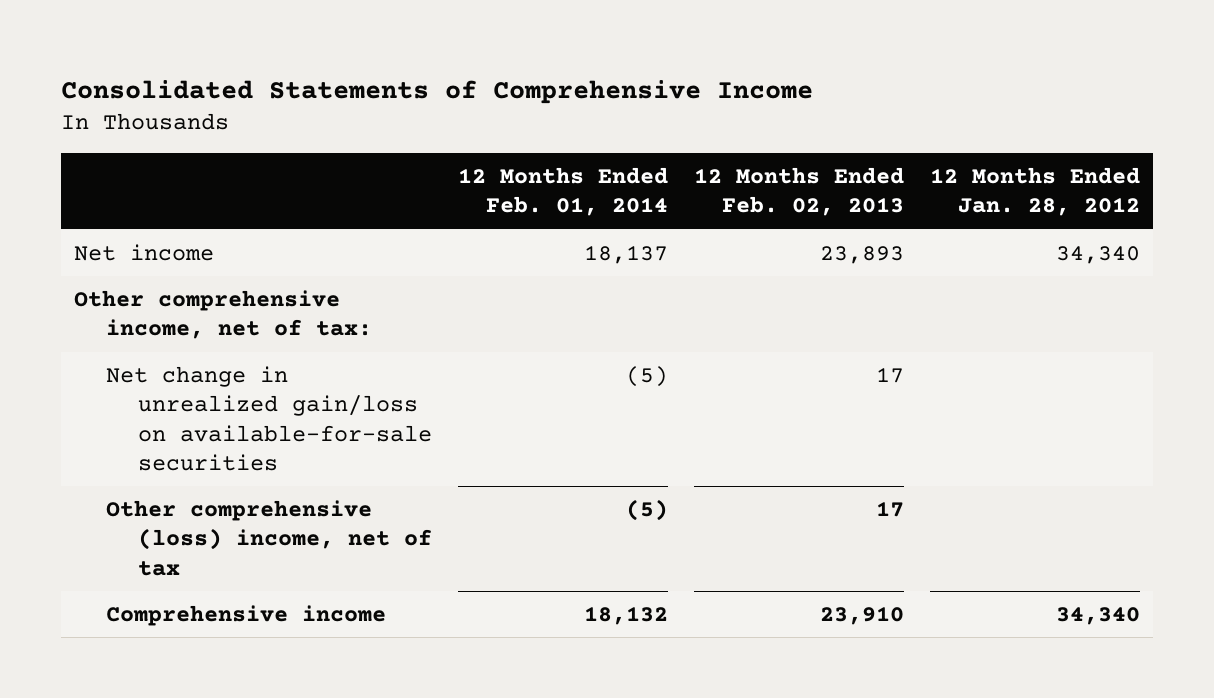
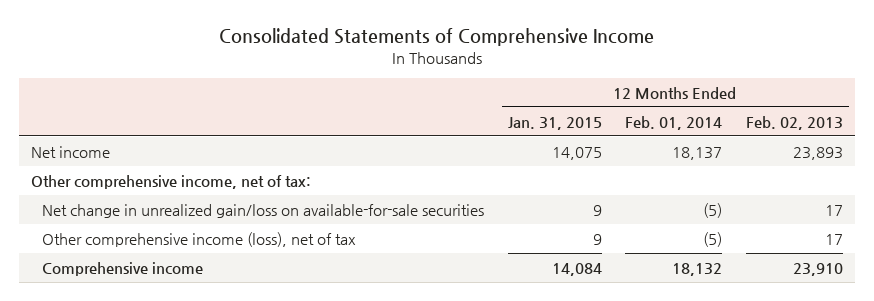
[930,166,1141,217] 12 Months Ended Jan. 28, 2012 -> none
none -> [507,116,602,130] Jan. 31, 2015
[106,499,433,576] Other comprehensive (loss) income, net of tax -> [41,231,356,247] Other comprehensive income (loss), net of tax

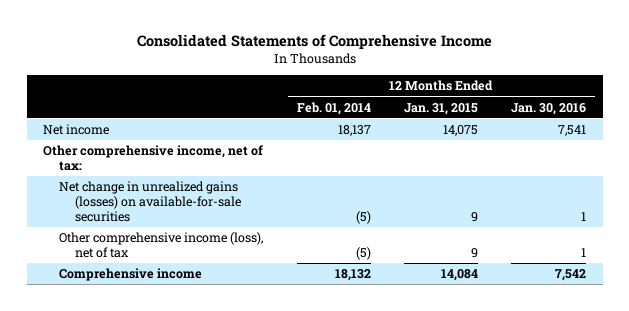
[746,115,844,130] Feb. 02, 2013 -> none
none -> [511,102,587,115] Jan. 30, 2016
[41,203,484,218] Net change in unrealized gain/loss on available-for-sale securities -> [58,181,241,222] Net change in unrealized gains (losses) on available-for-sale securities

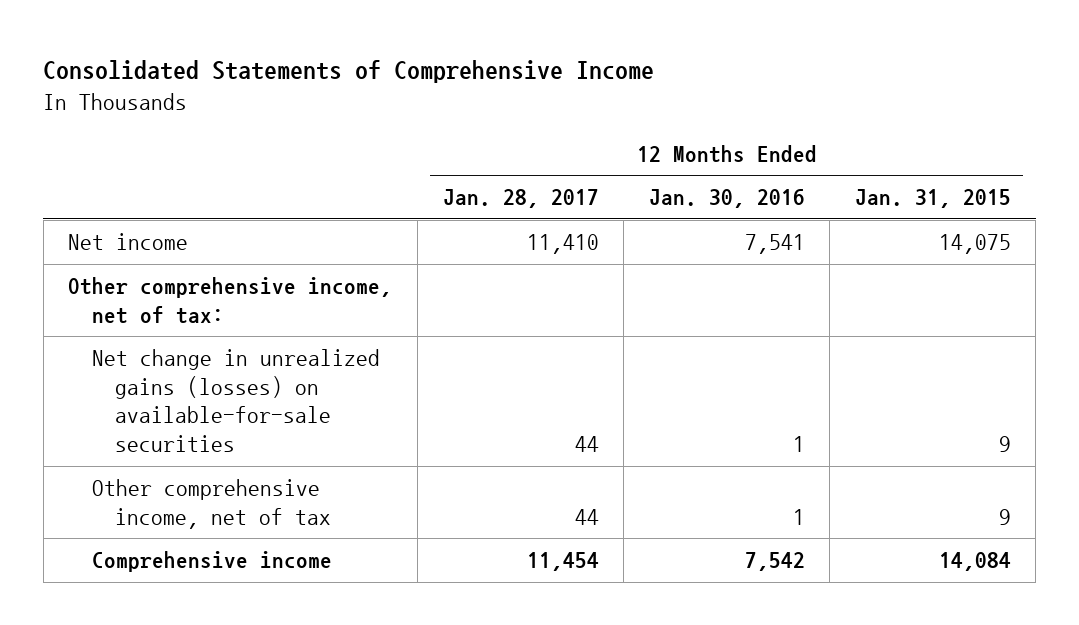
[296,101,371,115] Feb. 01, 2014 -> none
none -> [442,189,599,209] Jan. 28, 2017
[58,232,263,259] Other comprehensive income (loss), net of tax -> [91,479,331,529] Other comprehensive income, net of tax

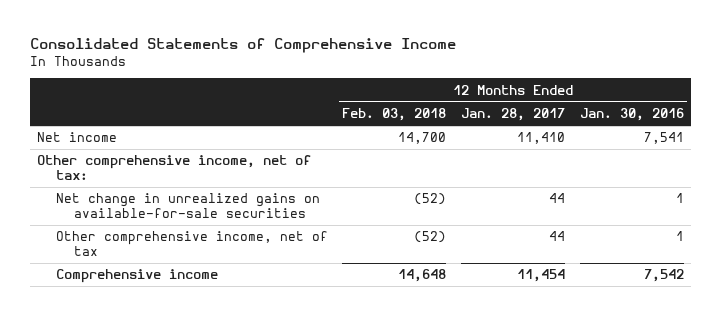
[854,189,1011,209] Jan. 31, 2015 -> none
none -> [342,108,447,122] Feb. 03, 2018
[91,349,380,453] Net change in unrealized gains (losses) on available-for-sale securities -> [55,193,320,219] Net change in unrealized gains on available-for-sale securities

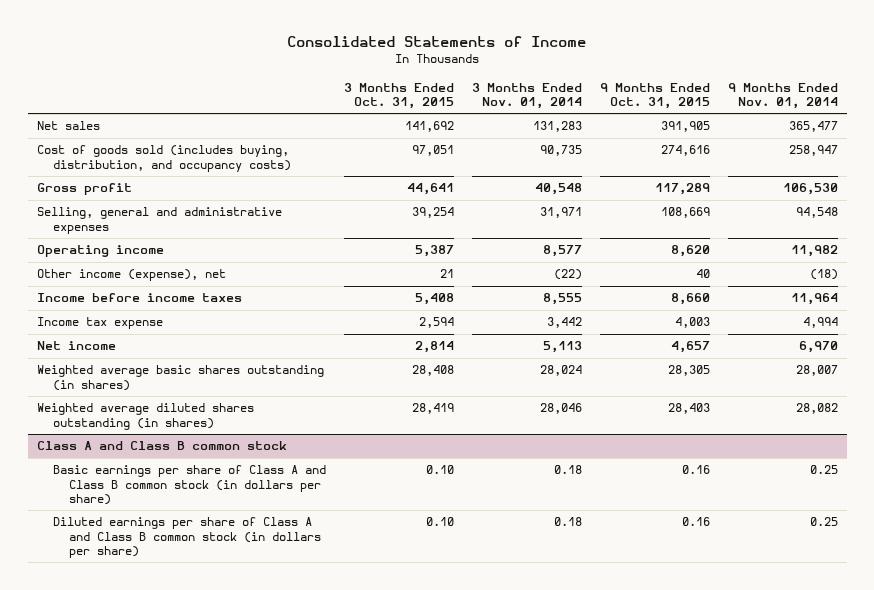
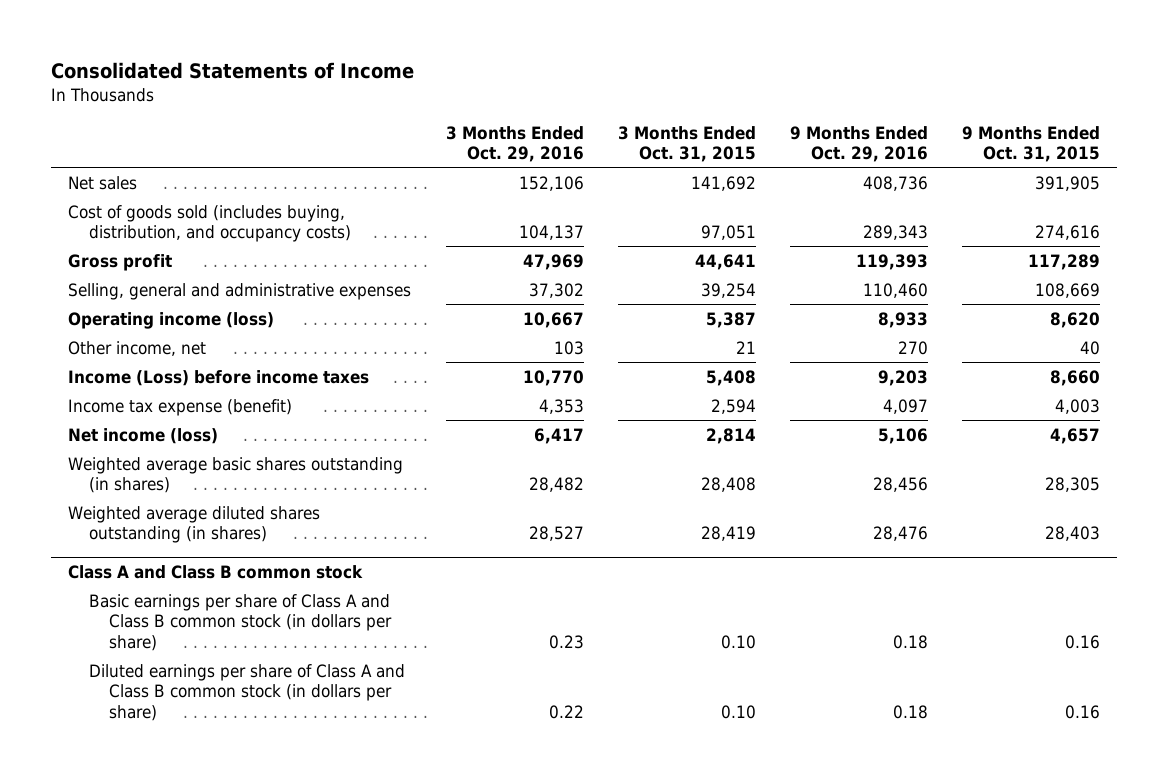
[471,82,582,109] 3 Months Ended Nov. 01, 2014 -> none
[727,82,838,109] 9 Months Ended Nov. 01, 2014 -> none
none -> [445,125,584,163] 3 Months Ended Oct. 29, 2016
none -> [790,125,929,163] 9 Months Ended Oct. 29, 2016
[36,245,164,258] Operating income -> [68,311,275,329] Operating income (loss)
[36,269,226,282] Other income (expense), net -> [68,340,207,356] Other income, net
[36,293,242,303] Income before income taxes -> [68,369,370,386] Income (Loss) before income taxes
[36,317,163,330] Income tax expense -> [68,398,293,416] Income tax expense (benefit)
[36,341,116,351] Net income -> [68,427,219,444] Net income (loss)

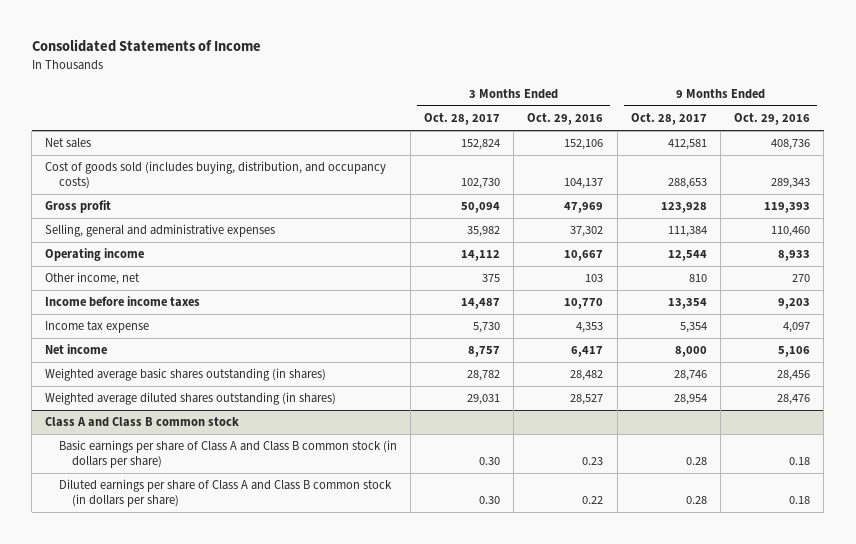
[617,125,756,163] 3 Months Ended Oct. 31, 2015 -> none
[962,125,1101,163] 9 Months Ended Oct. 31, 2015 -> none
none -> [424,113,501,126] Oct. 28, 2017
none -> [630,113,707,126] Oct. 28, 2017
[68,311,275,329] Operating income (loss) -> [45,248,145,262] Operating income
[68,369,370,386] Income (Loss) before income taxes -> [45,296,201,308] Income before income taxes
[68,398,293,416] Income tax expense (benefit) -> [45,321,150,334] Income tax expense
[68,427,219,444] Net income (loss) -> [45,344,108,355] Net income

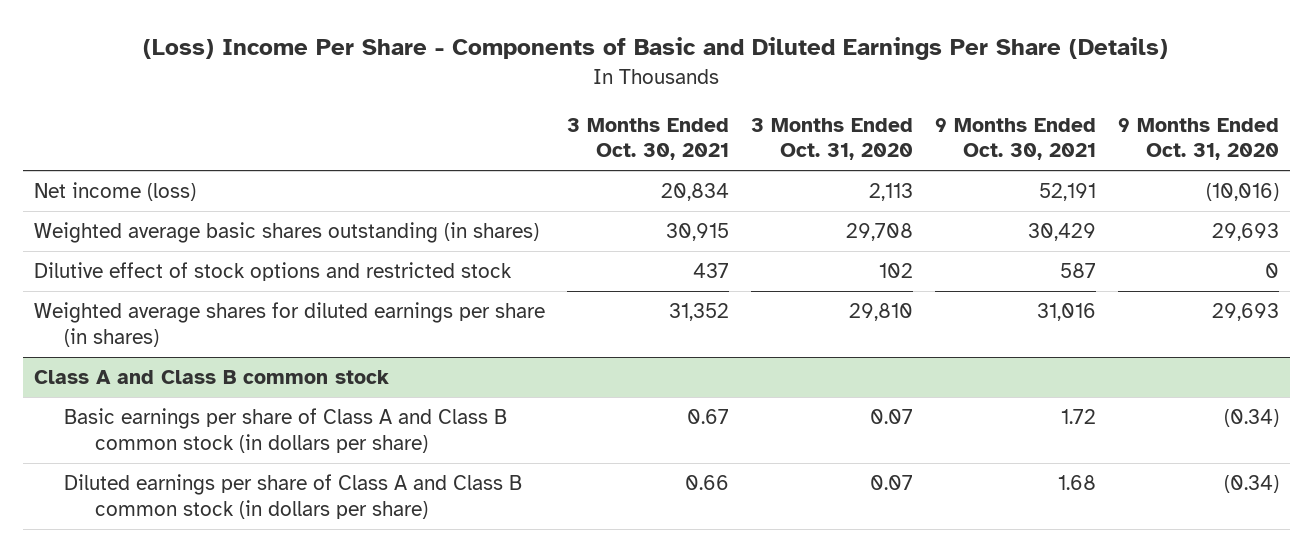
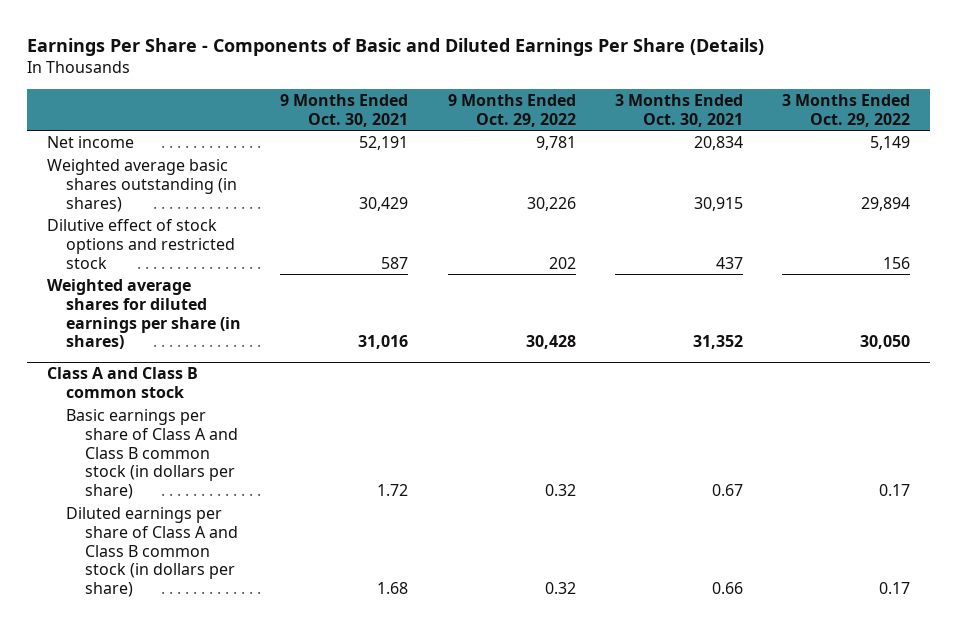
[143,37,1169,61] (Loss) Income Per Share - Components of Basic and Diluted Earnings Per Share (Details) -> [27,37,765,56] Earnings Per Share - Components of Basic and Diluted Earnings Per Share (Details)
[750,117,913,161] 3 Months Ended Oct. 31, 2020 -> none
[1117,117,1279,161] 9 Months Ended Oct. 31, 2020 -> none
none -> [447,93,576,127] 9 Months Ended Oct. 29, 2022
none -> [782,93,911,127] 3 Months Ended Oct. 29, 2022
[33,182,196,202] Net income (loss) -> [46,136,134,149] Net income

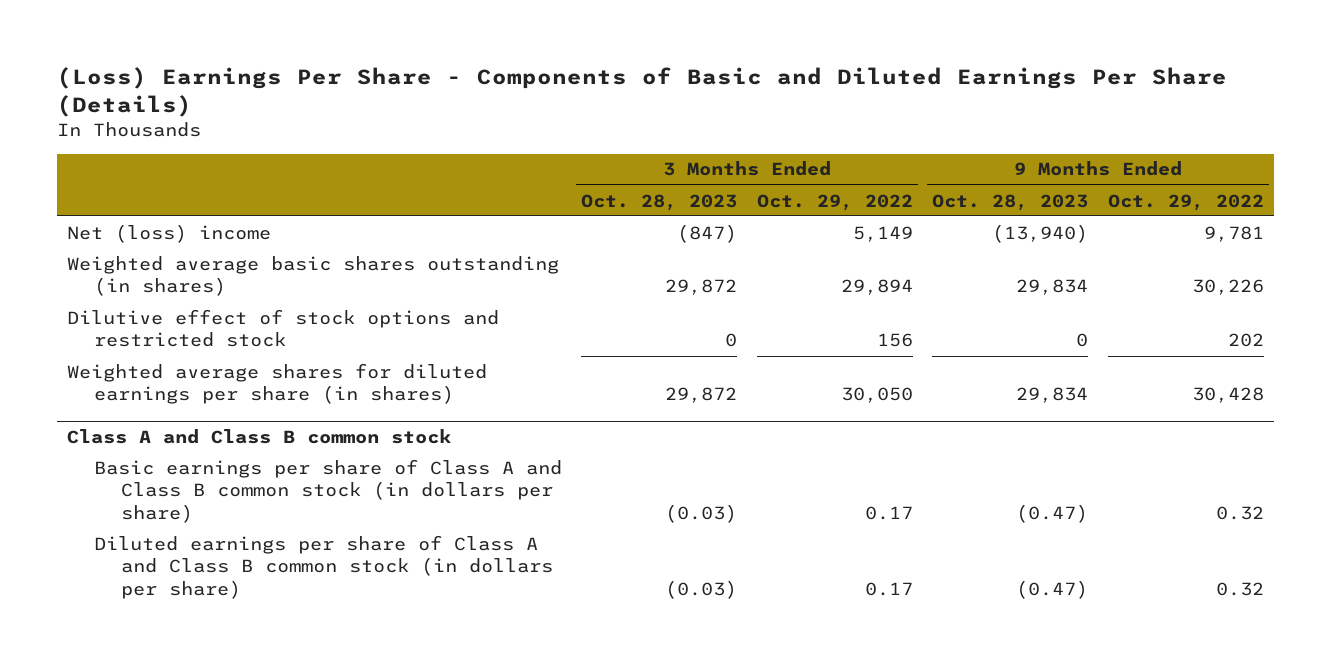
[27,37,765,56] Earnings Per Share - Components of Basic and Diluted Earnings Per Share (Details) -> [57,67,1228,117] (Loss) Earnings Per Share - Components of Basic and Diluted Earnings Per Share (Details)
[280,93,409,127] 9 Months Ended Oct. 30, 2021 -> none
[614,93,743,127] 3 Months Ended Oct. 30, 2021 -> none
none -> [581,193,738,211] Oct. 28, 2023
none -> [932,193,1089,211] Oct. 28, 2023
[46,136,134,149] Net income -> [66,223,271,243] Net (loss) income

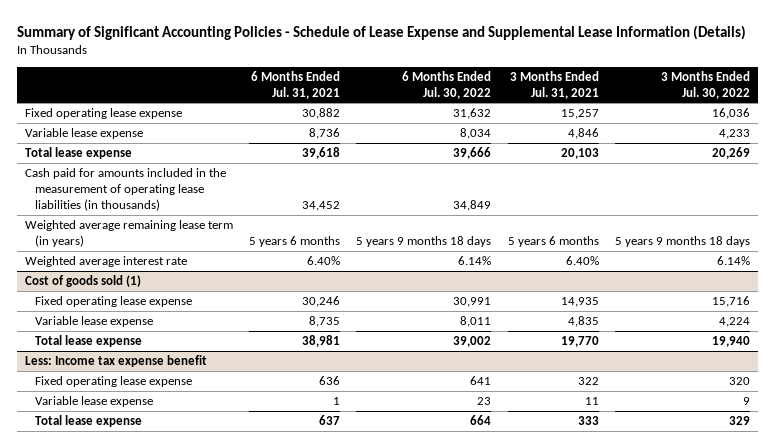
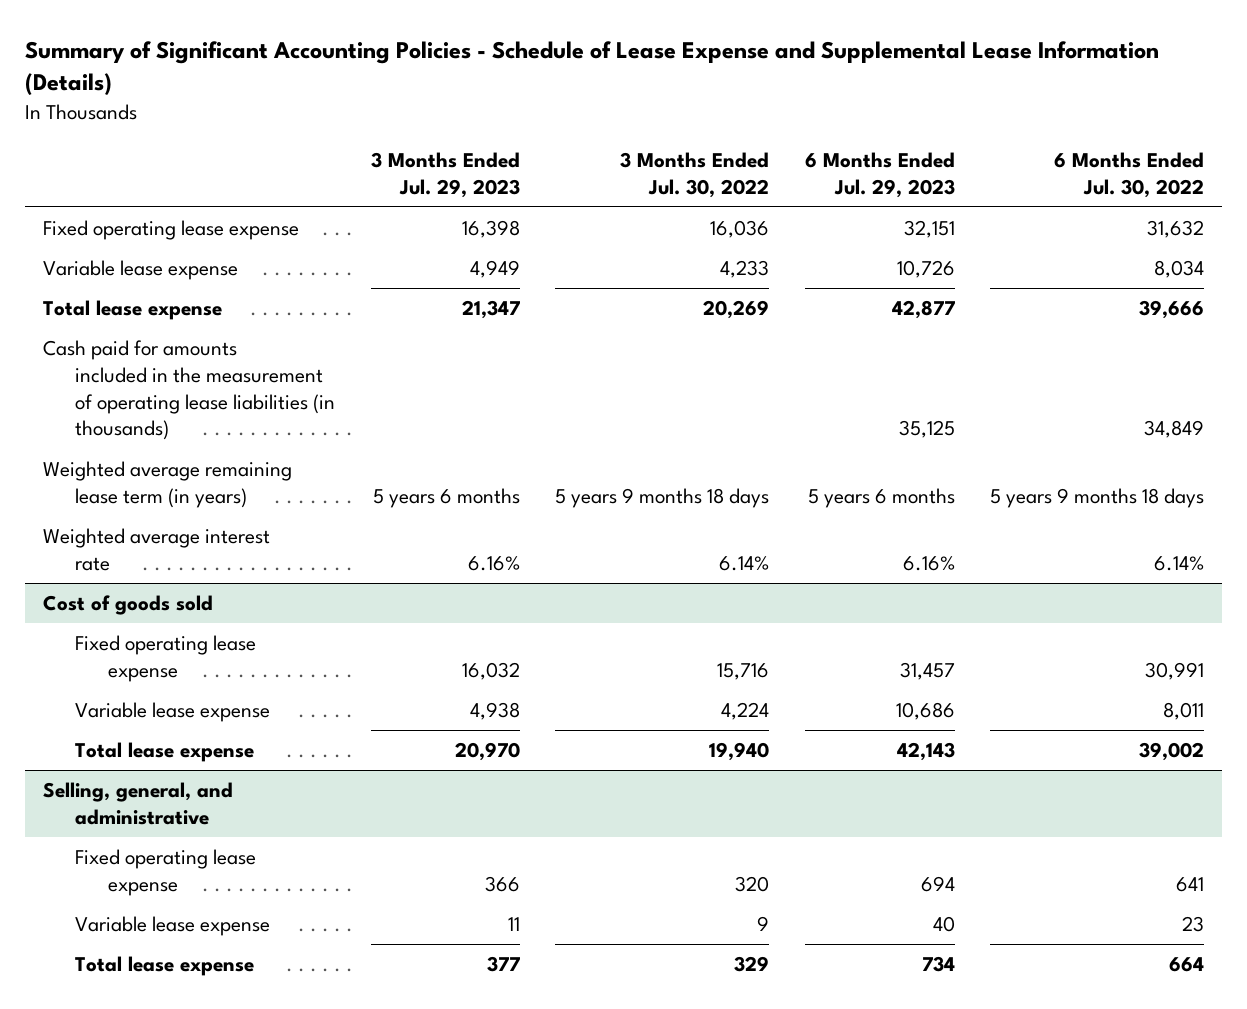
[251,70,341,99] 6 Months Ended Jul. 31, 2021 -> none
[509,70,599,99] 3 Months Ended Jul. 31, 2021 -> none
none -> [370,151,520,198] 3 Months Ended Jul. 29, 2023
none -> [804,151,955,198] 6 Months Ended Jul. 29, 2023
[24,274,141,287] Cost of goods sold (1) -> [42,595,213,616] Cost of goods sold
[24,354,207,367] Less: Income tax expense benefit -> [42,782,233,825] Selling, general, and administrative

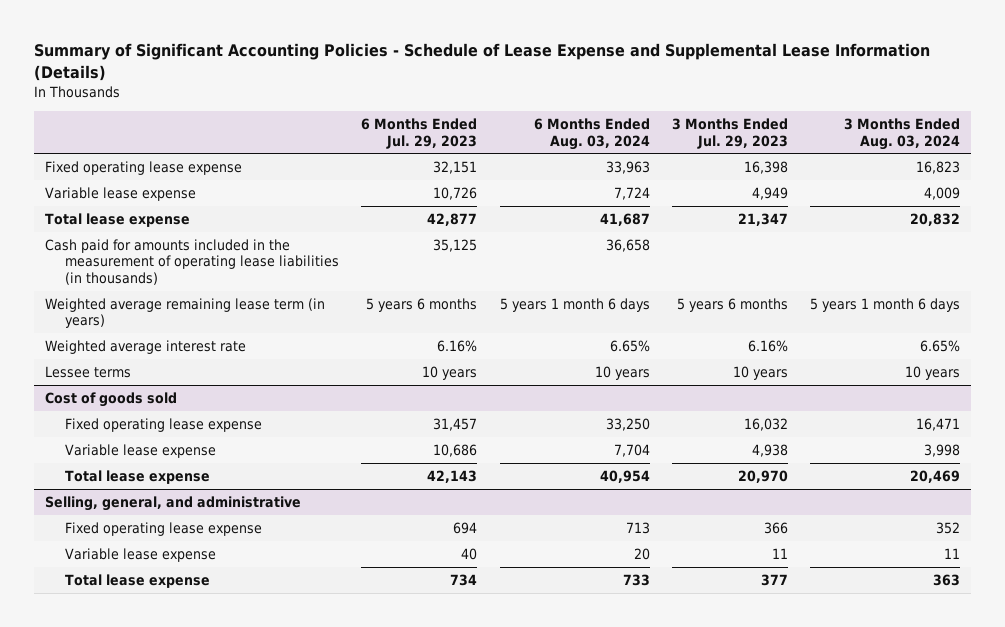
[620,151,770,198] 3 Months Ended Jul. 30, 2022 -> none
[1054,151,1205,198] 6 Months Ended Jul. 30, 2022 -> none
none -> [533,118,650,150] 6 Months Ended Aug. 03, 2024
none -> [843,118,960,150] 3 Months Ended Aug. 03, 2024
none -> [45,366,132,379] Lessee terms

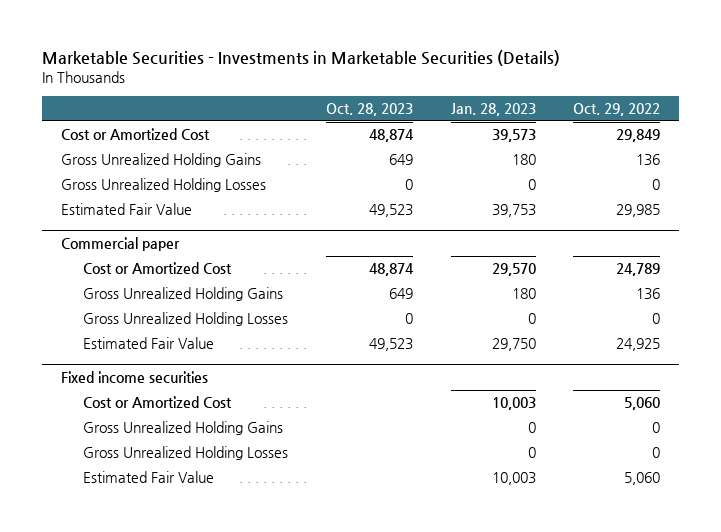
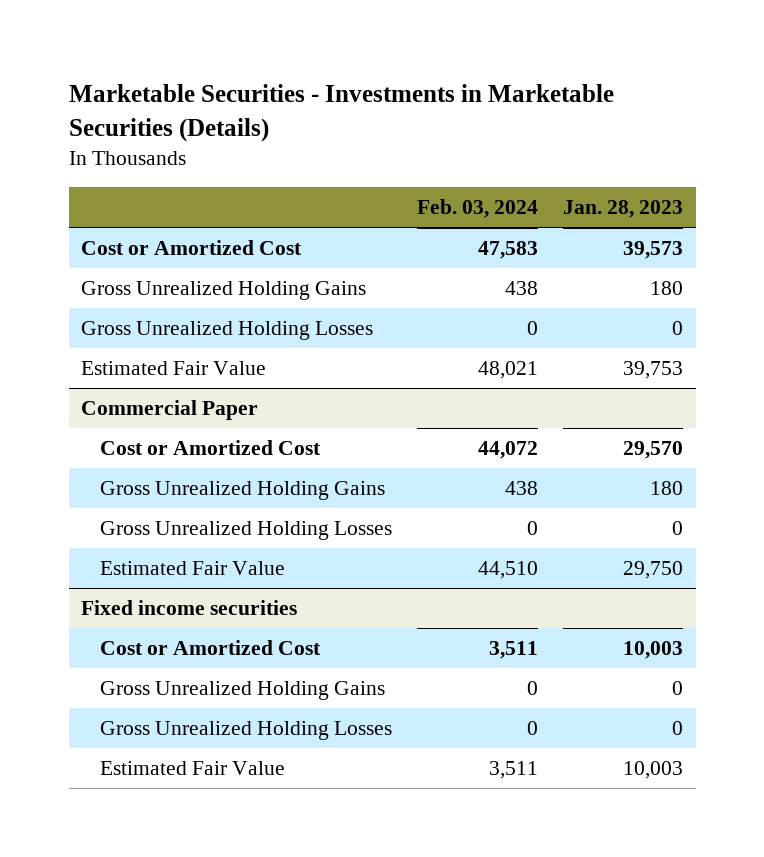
[325,102,413,116] Oct. 28, 2023 -> none
[573,102,661,116] Oct. 29, 2022 -> none
none -> [417,198,539,218] Feb. 03, 2024
[60,236,180,251] Commercial paper -> [81,400,259,421] Commercial Paper

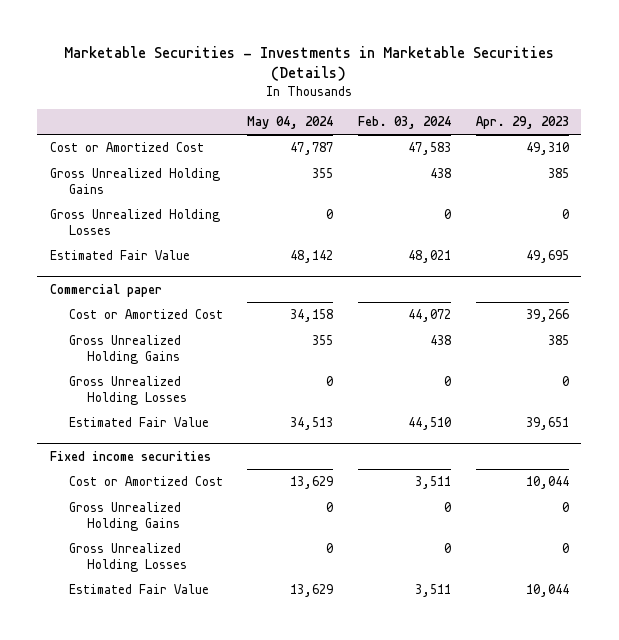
[563,199,684,218] Jan. 28, 2023 -> none
none -> [247,115,334,129] May 04, 2024
none -> [475,115,569,129] Apr. 29, 2023
[81,400,259,421] Commercial Paper -> [49,284,162,298] Commercial paper

